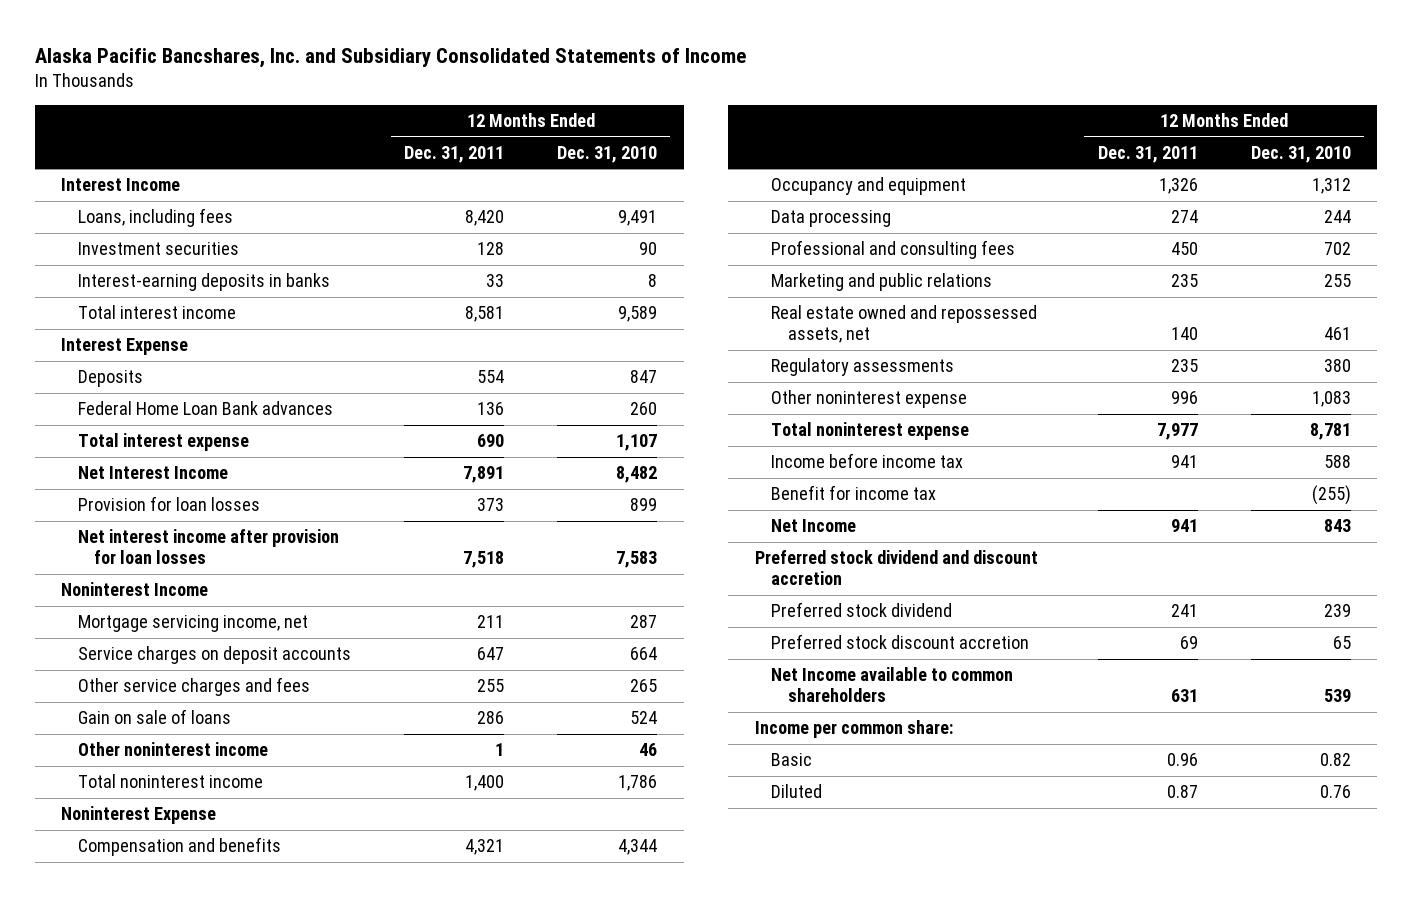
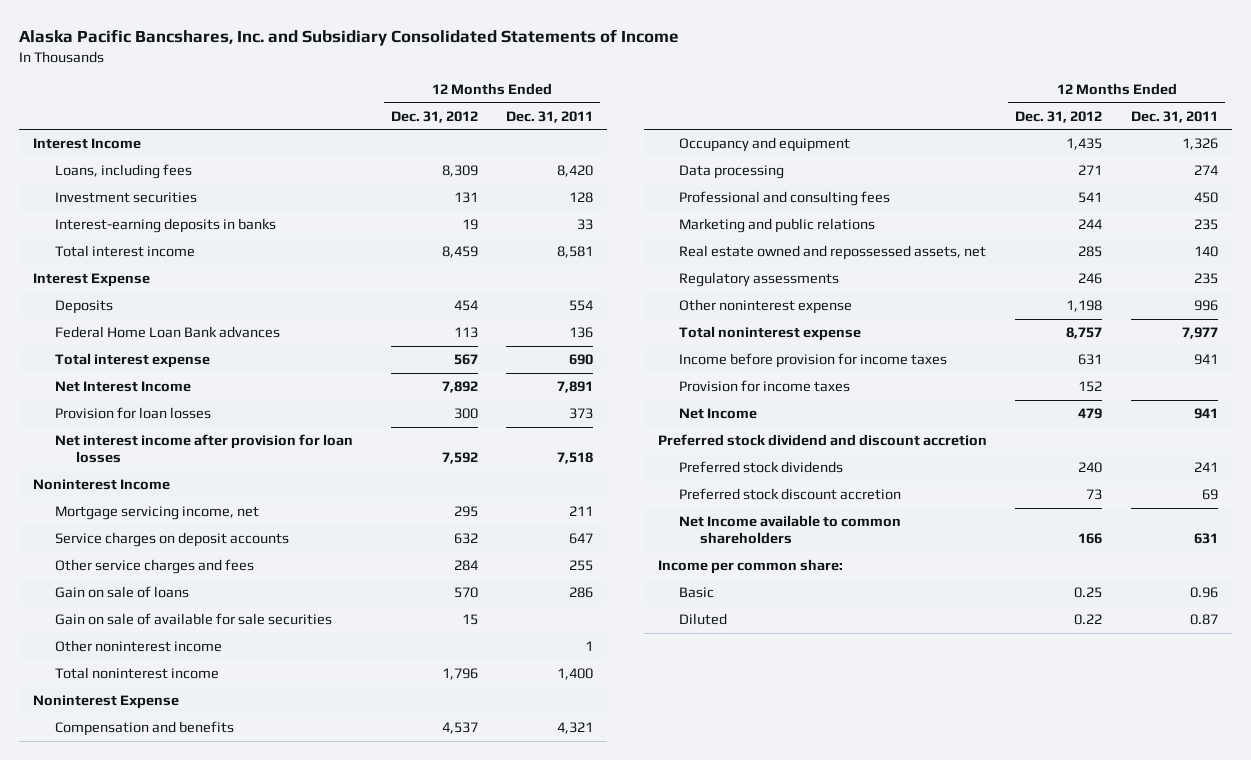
[557,145,658,163] Dec. 31, 2010 -> none
none -> [390,110,478,123] Dec. 31, 2012
none -> [54,613,332,626] Gain on sale of available for sale securities
[771,453,964,469] Income before income tax -> [679,353,948,369] Income before provision for income taxes
[771,485,937,501] Benefit for income tax -> [679,380,851,393] Provision for income taxes
[771,602,953,618] Preferred stock dividend -> [679,461,844,474] Preferred stock dividends

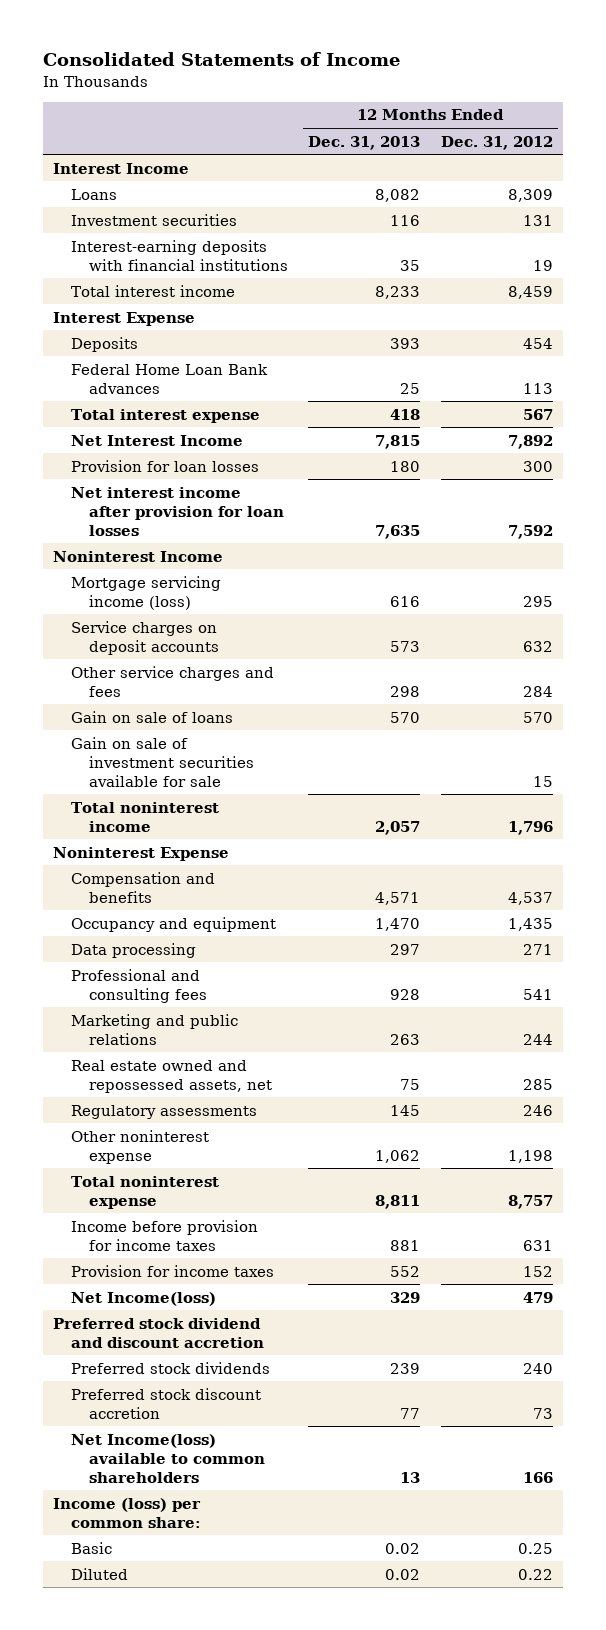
[19,28,680,46] Alaska Pacific Bancshares, Inc. and Subsidiary Consolidated Statements of Income -> [43,52,401,67] Consolidated Statements of Income
[506,110,594,123] Dec. 31, 2011 -> none
none -> [308,135,421,150] Dec. 31, 2013
[54,164,192,180] Loans, including fees -> [71,188,118,200] Loans
[54,218,276,234] Interest-earning deposits in banks -> none
none -> [71,239,289,271] Interest-earning deposits with financial institutions
[54,506,259,521] Mortgage servicing income, net -> [71,575,222,610] Mortgage servicing income (loss)
[54,640,222,653] Other noninterest income -> none
[54,613,332,626] Gain on sale of available for sale securities -> [71,736,255,787] Gain on sale of investment securities available for sale
[679,408,758,420] Net Income -> [71,1291,217,1306] Net Income(loss)
[679,515,902,545] Net Income available to common shareholders -> [71,1433,266,1483] Net Income(loss) available to common shareholders
[658,559,844,575] Income per common share: -> [53,1497,202,1528] Income (loss) per common share:

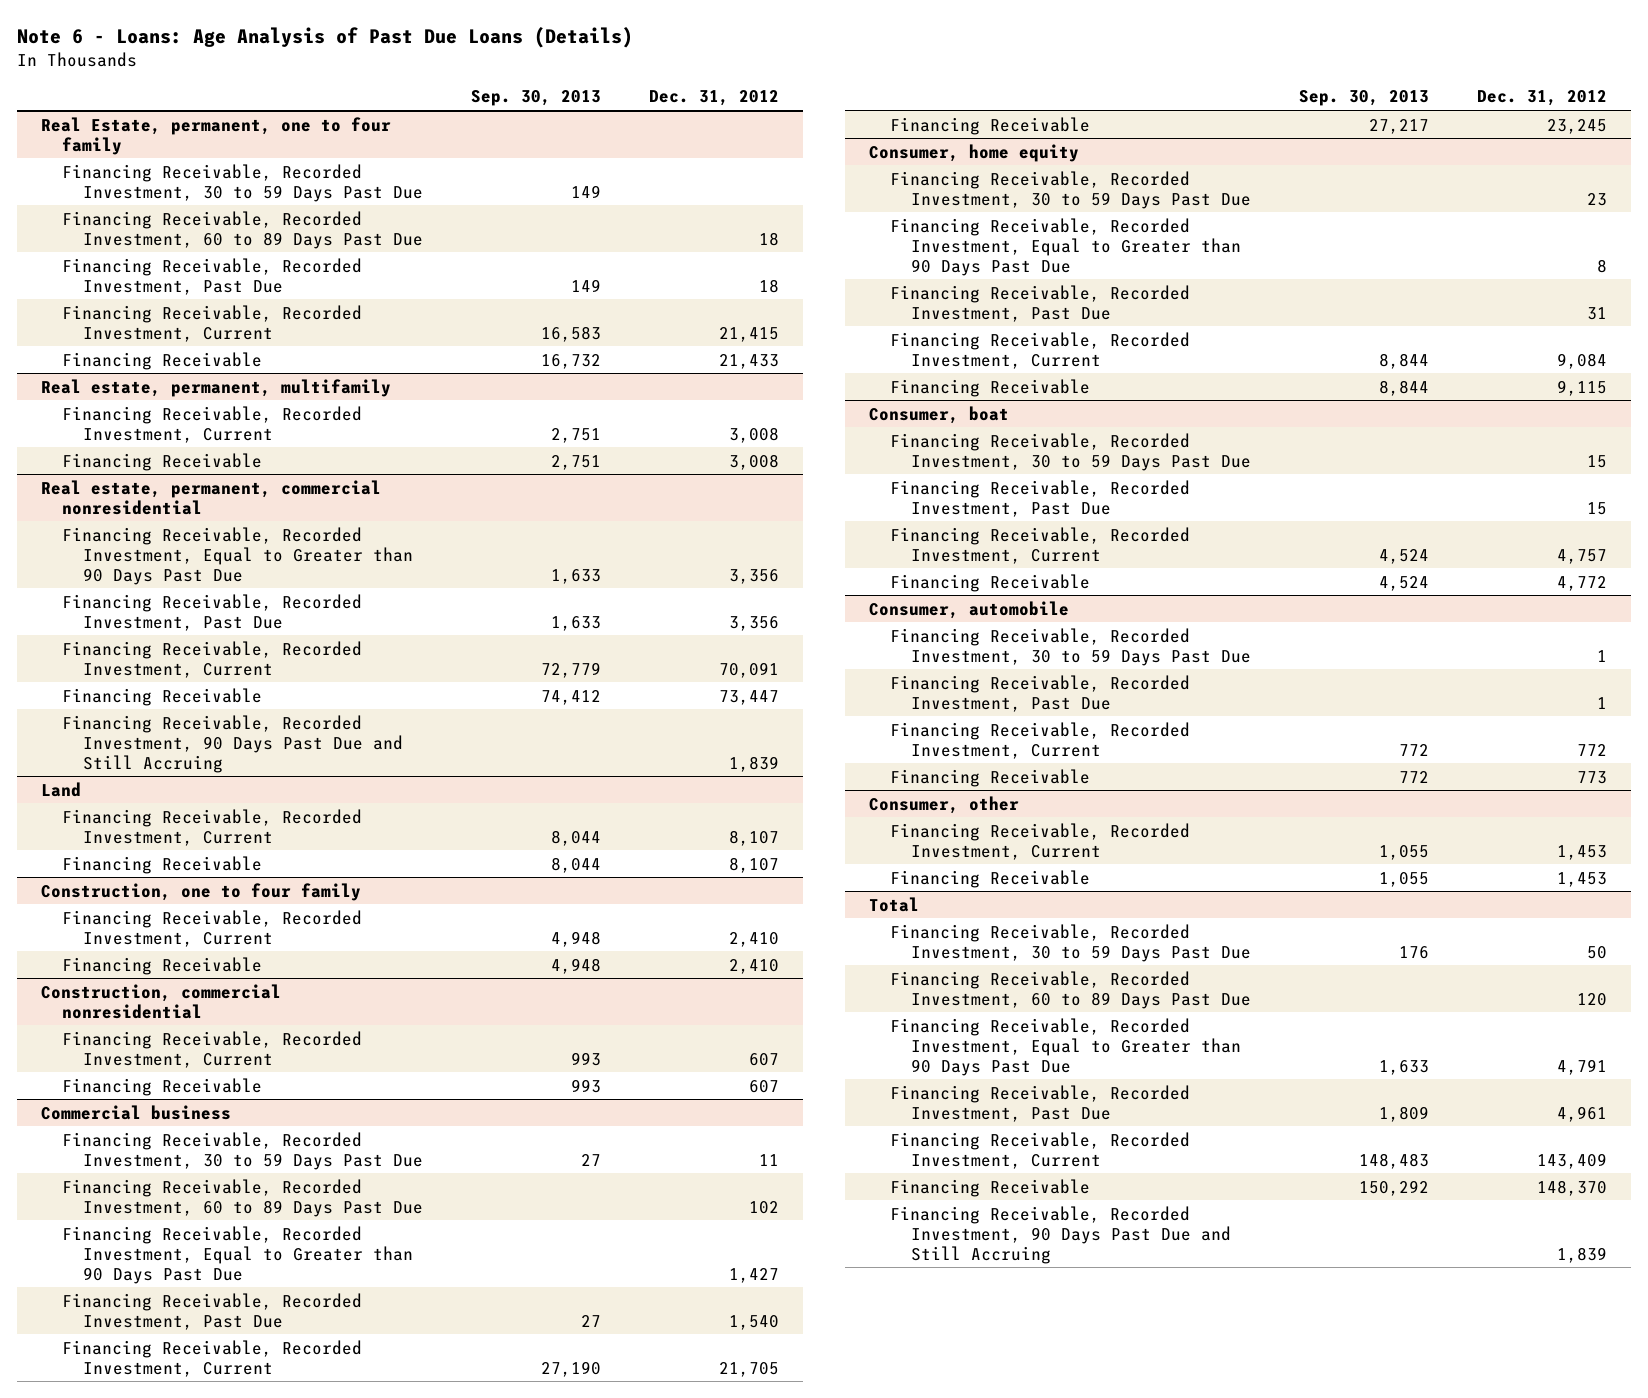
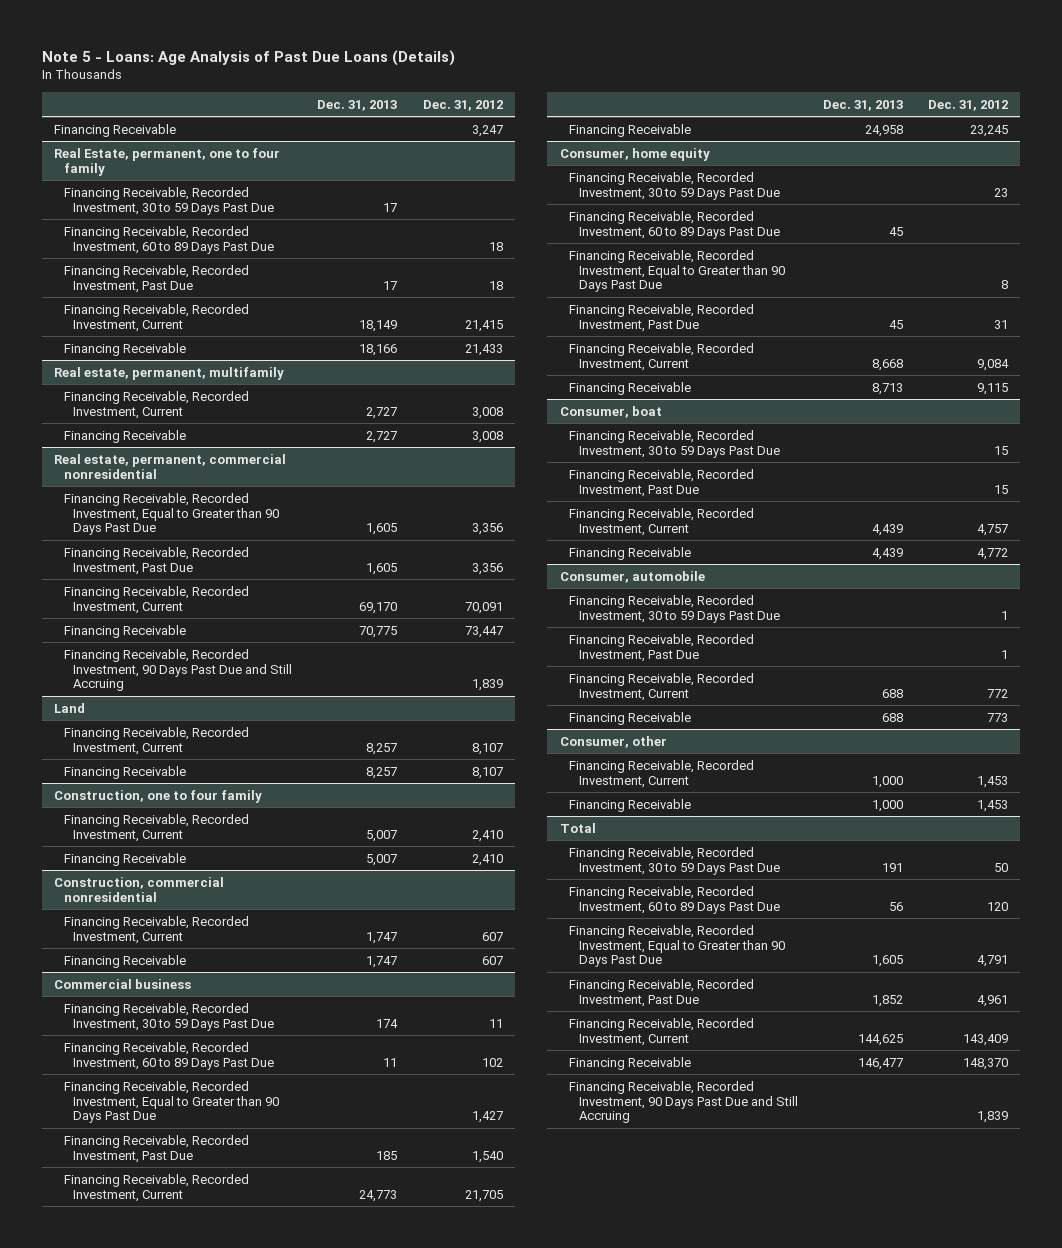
[17,27,634,49] Note 6 - Loans: Age Analysis of Past Due Loans (Details) -> [41,49,455,66] Note 5 - Loans: Age Analysis of Past Due Loans (Details)
[471,90,602,107] Sep. 30, 2013 -> none
none -> [317,99,398,111] Dec. 31, 2013
none -> [54,123,177,137] Financing Receivable
none -> [569,210,780,239] Financing Receivable, Recorded Investment, 60 to 89 Days Past Due

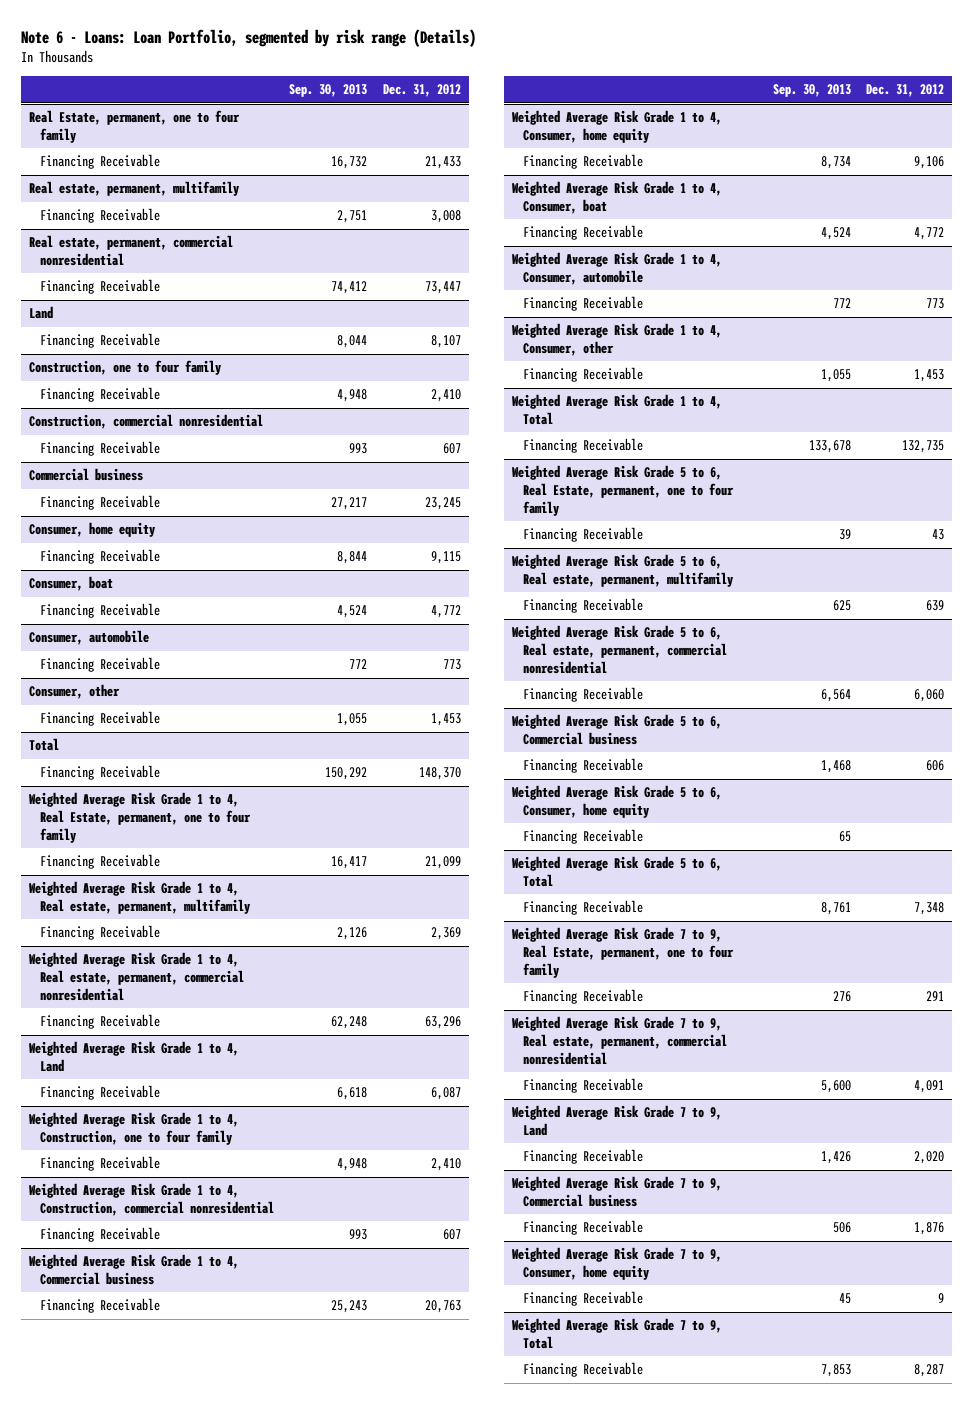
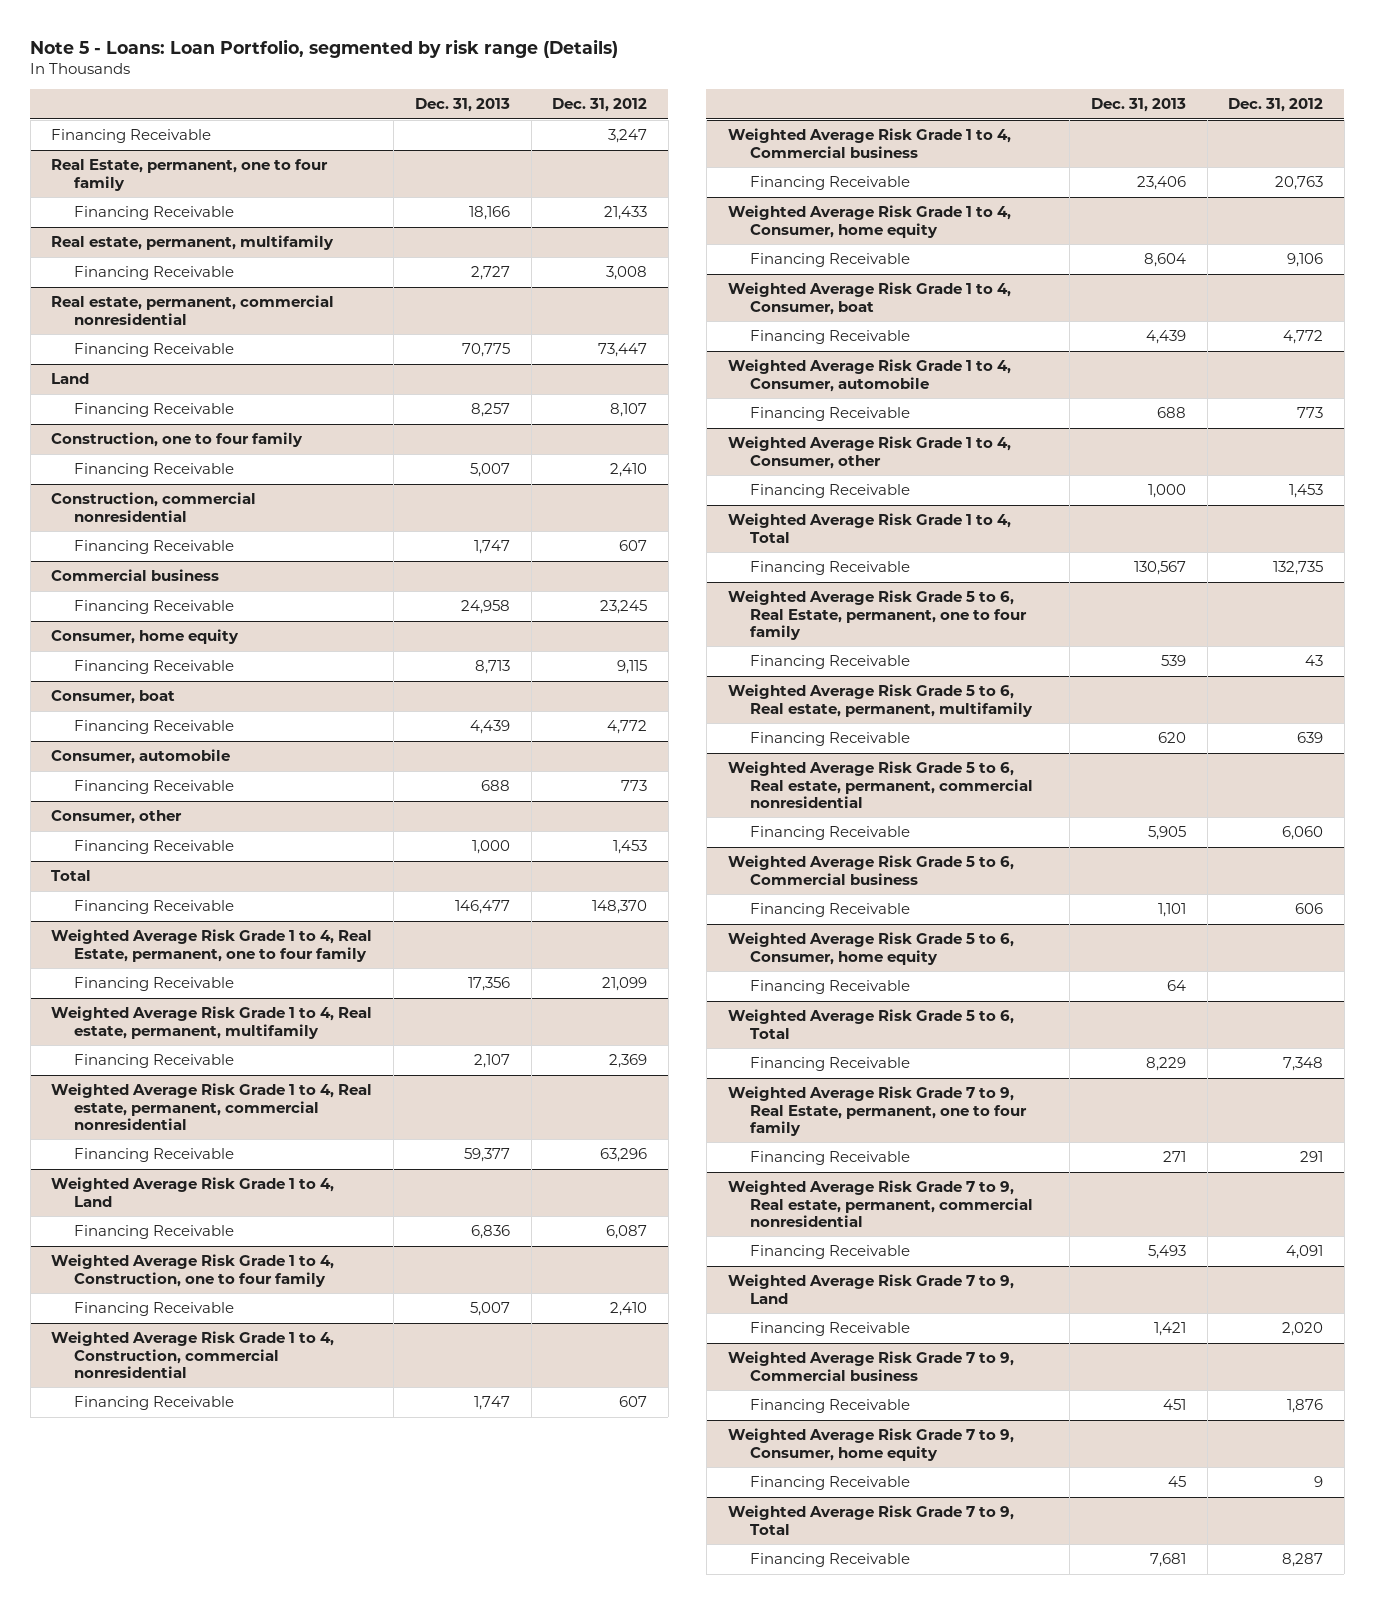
[20,28,476,47] Note 6 - Loans: Loan Portfolio, segmented by risk range (Details) -> [30,38,619,58] Note 5 - Loans: Loan Portfolio, segmented by risk range (Details)
[289,84,368,98] Sep. 30, 2013 -> none
none -> [414,98,510,113] Dec. 31, 2013
none -> [51,129,212,144] Financing Receivable

